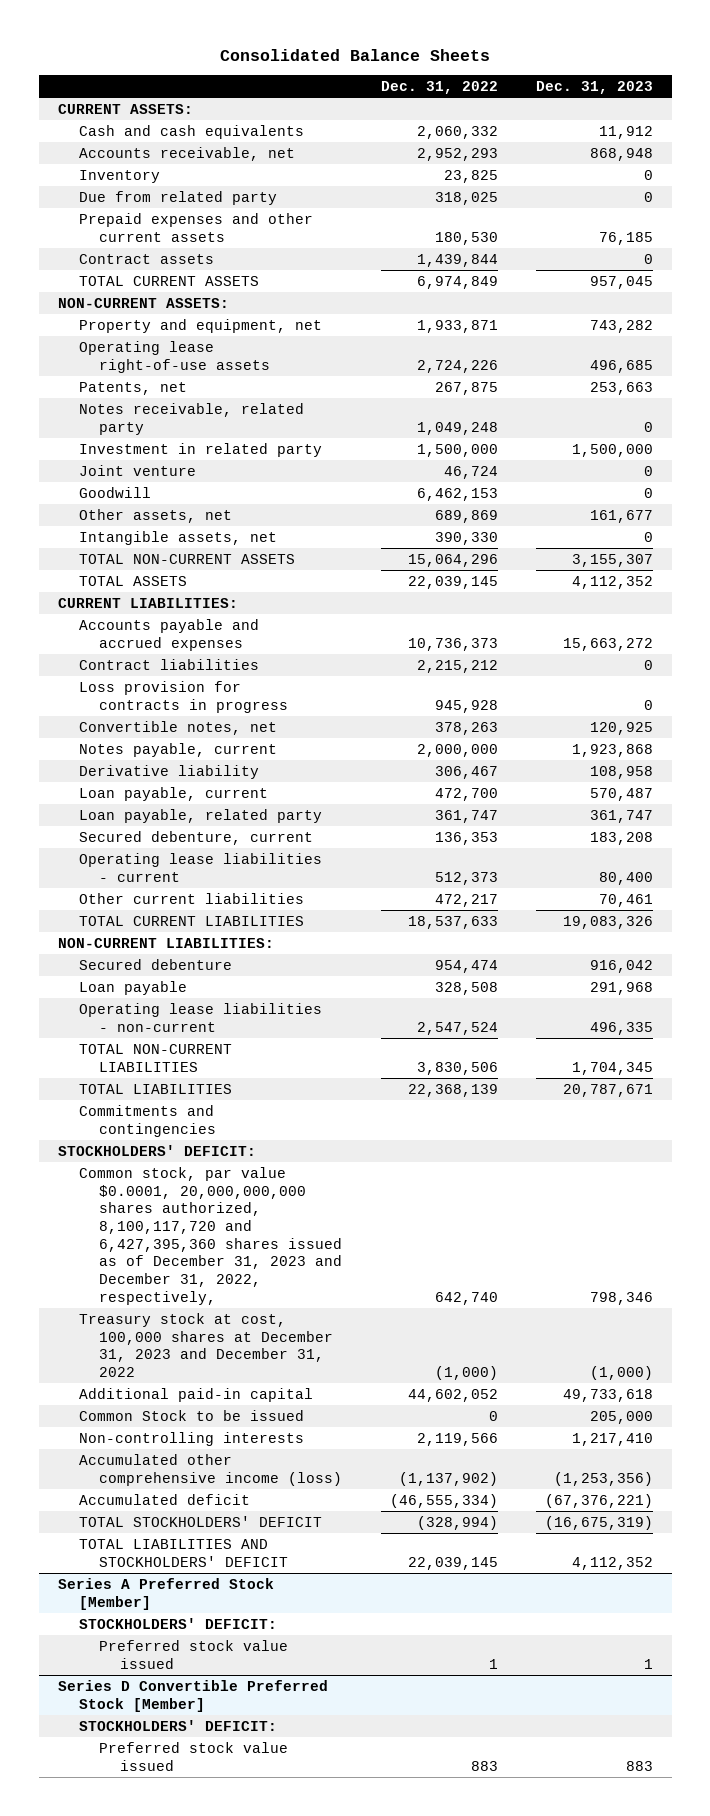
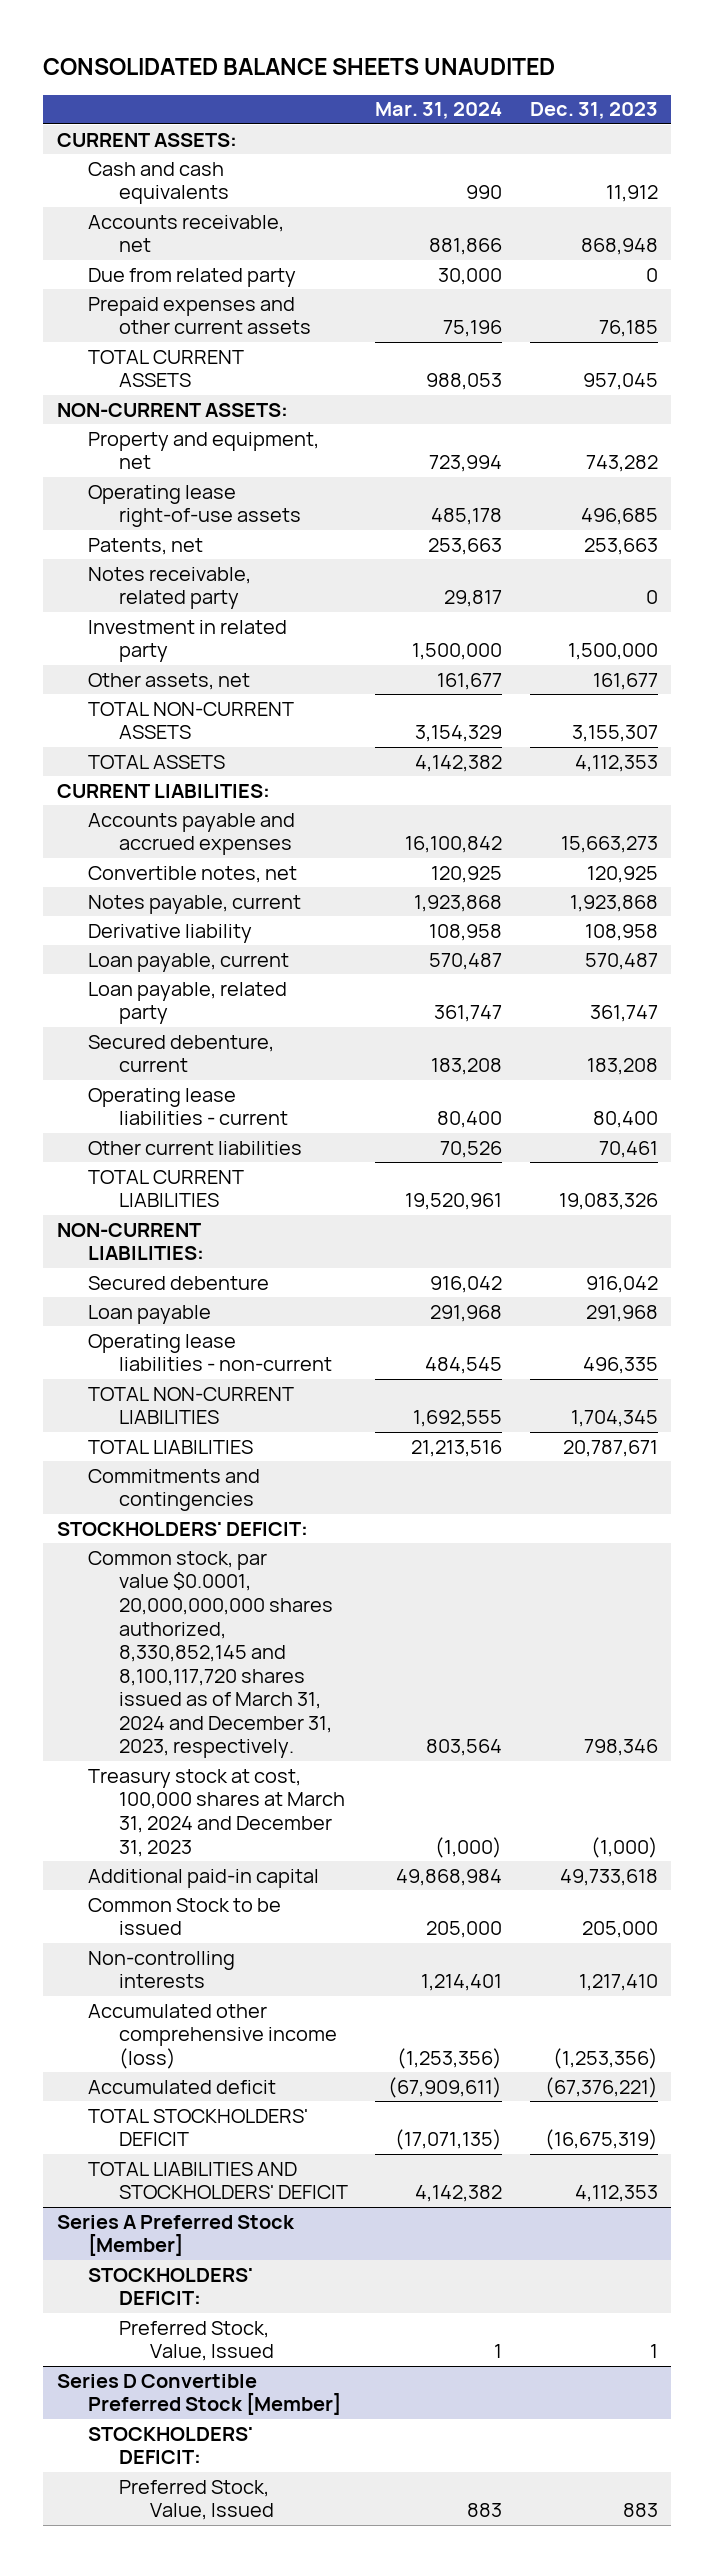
[220,48,491,61] Consolidated Balance Sheets -> [43,57,556,75] CONSOLIDATED BALANCE SHEETS UNAUDITED
[380,80,498,94] Dec. 31, 2022 -> none
none -> [375,102,503,120] Mar. 31, 2024
[78,169,160,183] Inventory -> none
[78,253,214,264] Contract assets -> none
[78,464,196,476] Joint venture -> none
[78,486,151,498] Goodwill -> none
[78,530,277,545] Intangible assets, net -> none
[571,575,653,589] 4,112,352 -> [574,754,658,772] 4,112,353
[78,658,259,670] Contract liabilities -> none
[78,680,289,713] Loss provision for contracts in progress -> none
[562,637,653,651] 15,663,272 -> [560,836,658,854] 15,663,273
[78,1166,343,1305] Common stock, par value $0.0001, 20,000,000,000 shares authorized, 8,100,117,720 and 6,427,395,360 shares issued as of December 31, 2023 and December 31, 2022, respectively, -> [88,1550,334,1759] Common stock, par value $0.0001, 20,000,000,000 shares authorized, 8,330,852,145 and 8,100,117,720 shares issued as of March 31, 2024 and December 31, 2023, respectively.
[78,1312,334,1377] Treasury stock at cost, 100,000 shares at December 31, 2023 and December 31, 2022 -> [88,1768,346,1857] Treasury stock at cost, 100,000 shares at March 31, 2024 and December 31, 2023
[571,1556,653,1570] 4,112,352 -> [574,2185,658,2203] 4,112,353
[99,1639,289,1669] Preferred stock value issued -> [119,2320,275,2362] Preferred Stock, Value, Issued
[99,1741,289,1771] Preferred stock value issued -> [119,2479,275,2521] Preferred Stock, Value, Issued

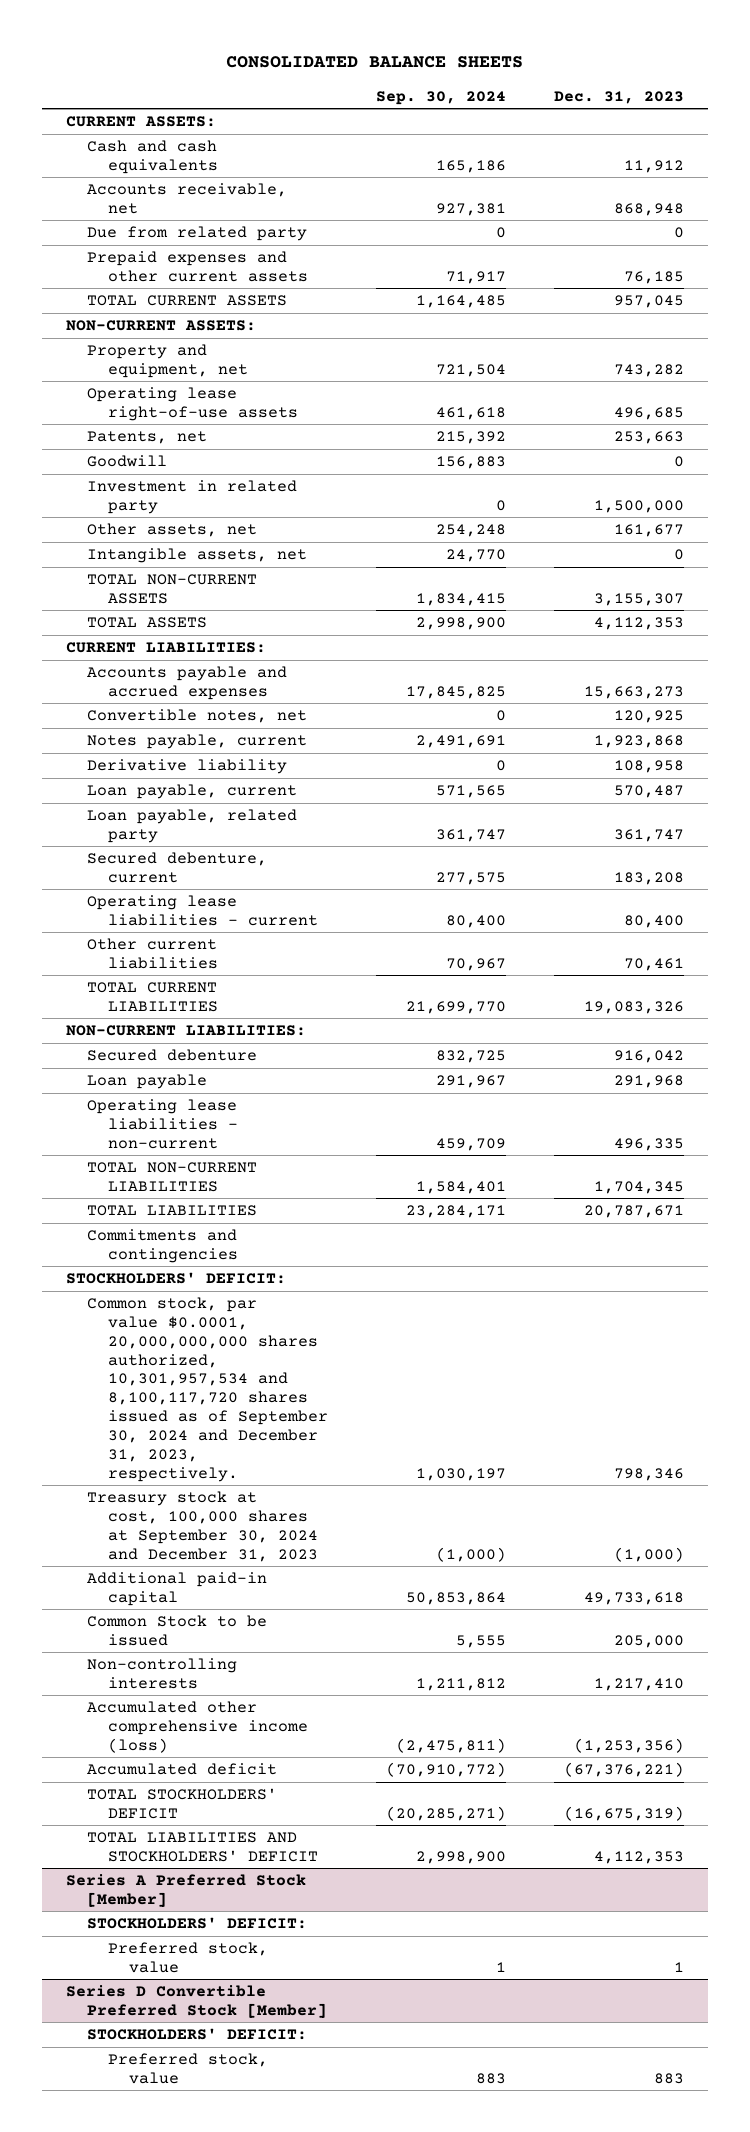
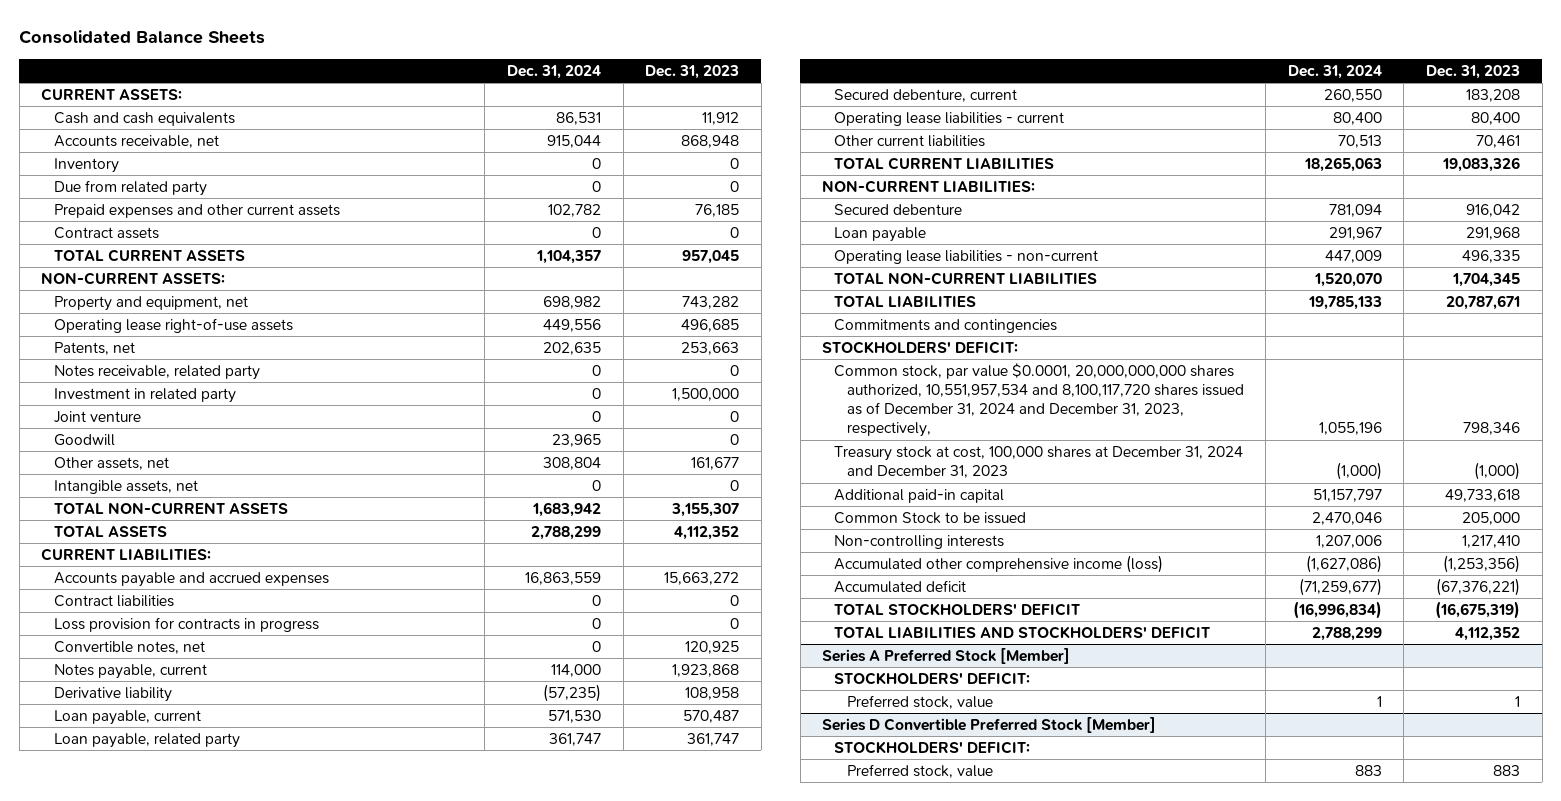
[226,56,524,69] CONSOLIDATED BALANCE SHEETS -> [19,30,266,45] Consolidated Balance Sheets
[376,90,507,105] Sep. 30, 2024 -> none
none -> [506,64,601,79] Dec. 31, 2024
none -> [53,158,119,174] Inventory
none -> [53,227,159,240] Contract assets
none -> [53,365,260,381] Notes receivable, related party
none -> [53,411,141,424] Joint venture
[87,455,168,468] Goodwill -> [53,434,115,447] Goodwill
[594,617,685,631] 4,112,353 -> [674,526,740,541] 4,112,352
[584,685,685,699] 15,663,273 -> [664,572,740,586] 15,663,272
none -> [53,595,174,608] Contract liabilities
none -> [53,617,319,633] Loss provision for contracts in progress
[87,1297,329,1482] Common stock, par value $0.0001, 20,000,000,000 shares authorized, 10,301,957,534 and 8,100,117,720 shares issued as of September 30, 2024 and December 31, 2023, respectively. -> [834,363,1244,438] Common stock, par value $0.0001, 20,000,000,000 shares authorized, 10,551,957,534 and 8,100,117,720 shares issued as of December 31, 2024 and December 31, 2023, respectively,
[87,1491,319,1562] Treasury stock at cost, 100,000 shares at September 30, 2024 and December 31, 2023 -> [834,446,1244,479] Treasury stock at cost, 100,000 shares at December 31, 2024 and December 31, 2023
[594,1850,685,1864] 4,112,353 -> [1455,627,1521,642] 4,112,352

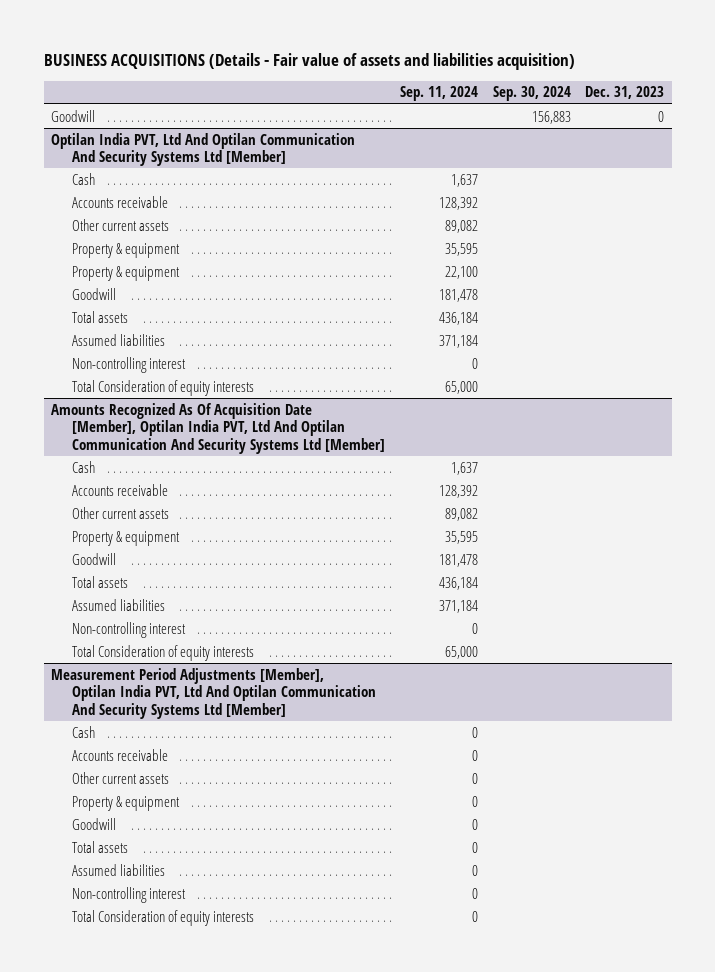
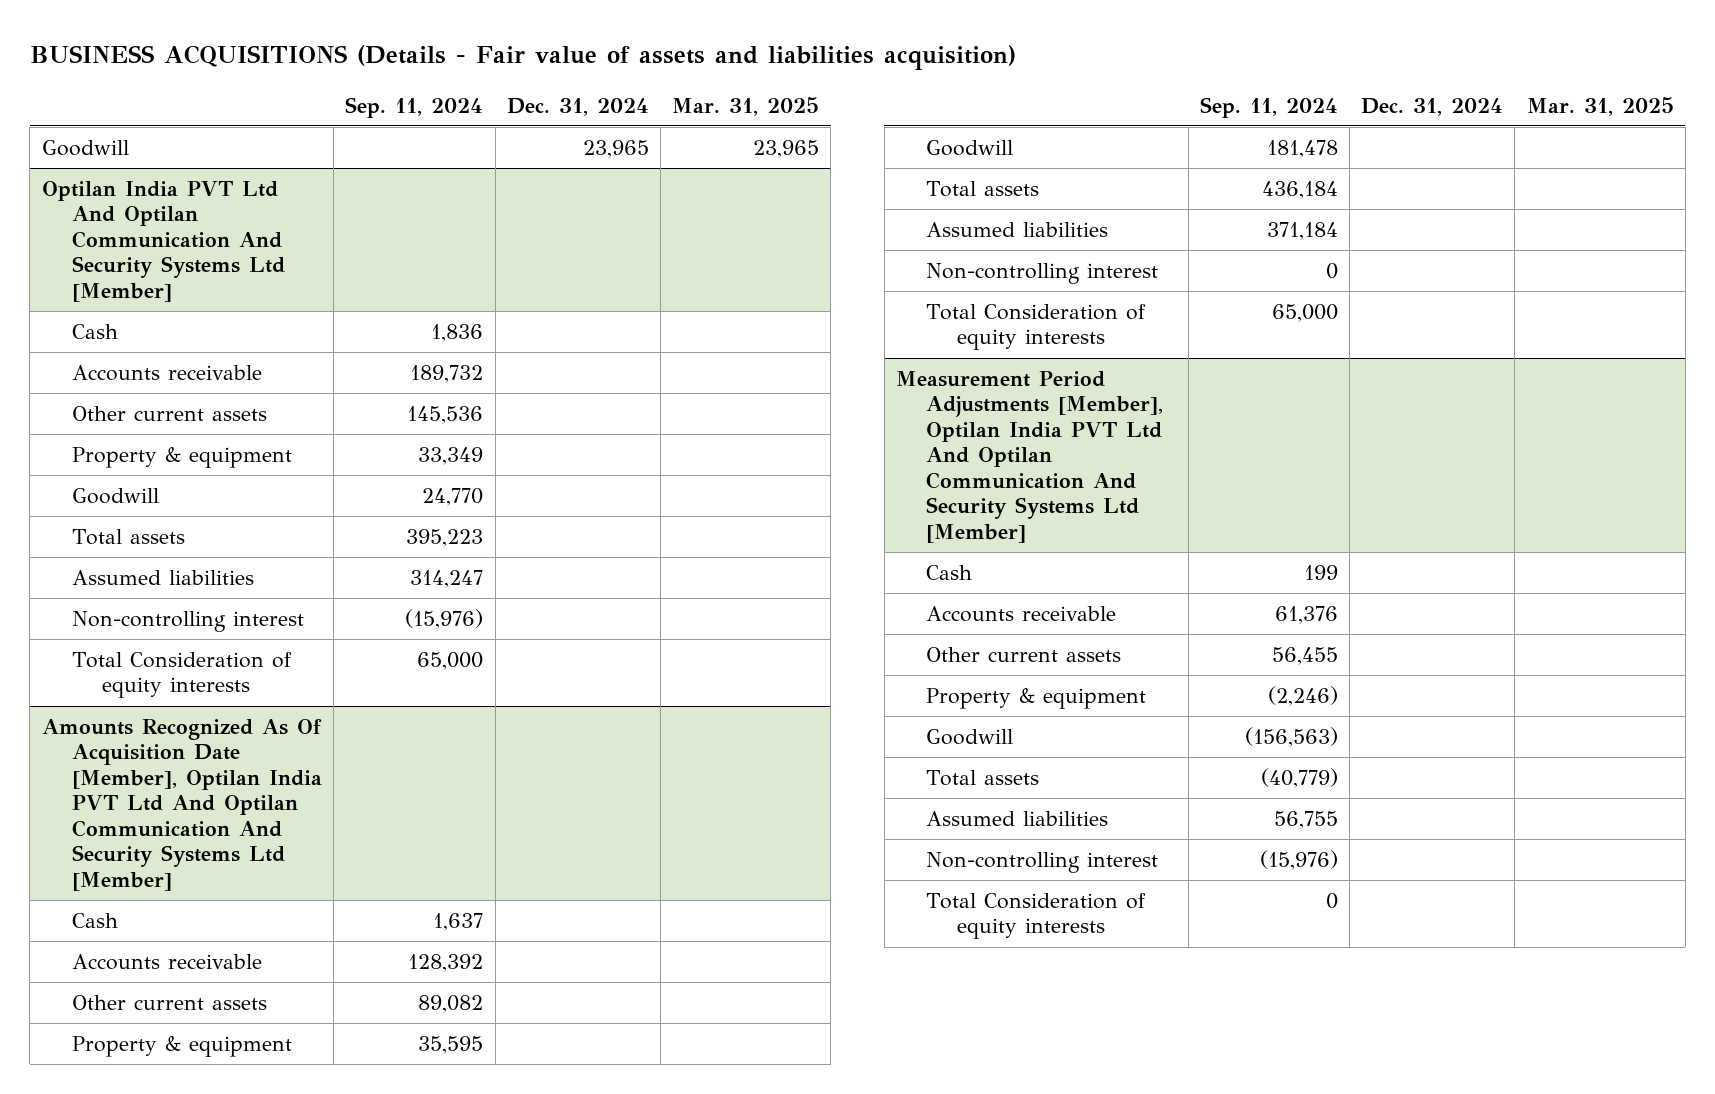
[492,86,571,102] Sep. 30, 2024 -> none
[585,86,665,100] Dec. 31, 2023 -> none
none -> [506,97,649,116] Dec. 31, 2024
none -> [672,96,820,116] Mar. 31, 2025
[72,265,181,281] Property & equipment -> none
[50,132,355,167] Optilan India PVT, Ltd And Optilan Communication And Security Systems Ltd [Member] -> [41,181,285,302] Optilan India PVT Ltd And Optilan Communication And Security Systems Ltd [Member]
[450,173,478,187] 1,637 -> [431,324,484,343] 1,836
[438,196,478,210] 128,392 -> [410,365,484,384] 189,732
[444,219,478,233] 89,082 -> [407,406,484,425] 145,536
[444,242,478,256] 35,595 -> [418,447,484,466] 33,349
[438,288,478,302] 181,478 -> [422,488,484,507] 24,770
[438,311,478,325] 436,184 -> [406,529,484,548] 395,223
[438,334,478,348] 371,184 -> [410,570,484,589] 314,247
[471,357,478,369] 0 -> [405,609,484,630] (15,976)
[50,402,386,454] Amounts Recognized As Of Acquisition Date [Member], Optilan India PVT, Ltd And Optilan Communication And Security Systems Ltd [Member] -> [41,719,322,891] Amounts Recognized As Of Acquisition Date [Member], Optilan India PVT Ltd And Optilan Communication And Security Systems Ltd [Member]
[50,667,377,719] Measurement Period Adjustments [Member], Optilan India PVT, Ltd And Optilan Communication And Security Systems Ltd [Member] -> [896,371,1164,543] Measurement Period Adjustments [Member], Optilan India PVT Ltd And Optilan Communication And Security Systems Ltd [Member]
[471,726,478,738] 0 -> [1303,565,1338,581] 199
[471,749,478,761] 0 -> [1274,606,1338,625] 61,376
[471,772,478,784] 0 -> [1271,647,1338,666] 56,455
[471,795,478,807] 0 -> [1267,686,1338,707] (2,246)
[471,818,478,830] 0 -> [1244,727,1338,748] (156,563)
[471,841,478,853] 0 -> [1260,768,1338,789] (40,779)
[471,864,478,876] 0 -> [1273,811,1338,830] 56,755
[471,887,478,899] 0 -> [1259,850,1338,871] (15,976)

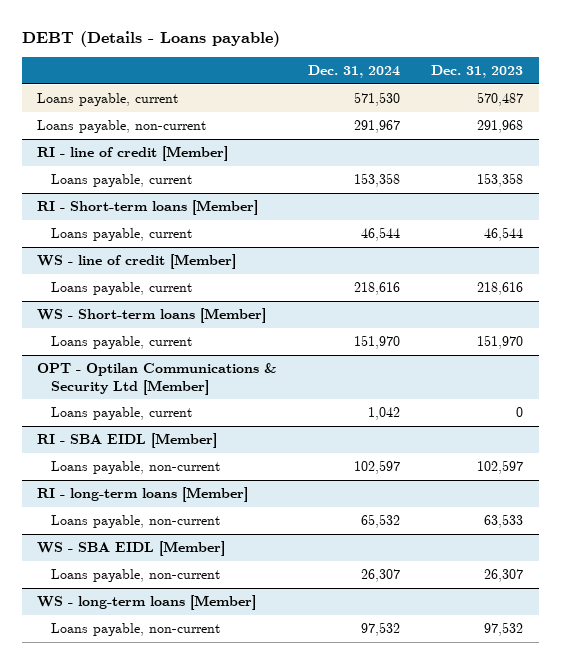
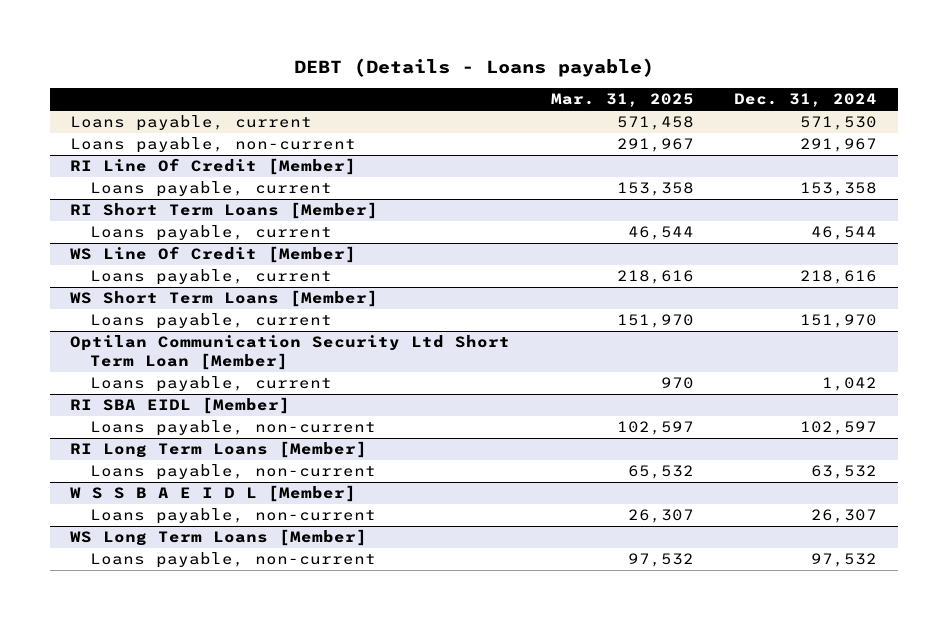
[431,65,524,79] Dec. 31, 2023 -> none
none -> [550,93,694,108] Mar. 31, 2025
[37,146,229,162] RI - line of credit [Member] -> [69,158,356,176] RI Line Of Credit [Member]
[37,200,259,216] RI - Short-term loans [Member] -> [69,202,378,220] RI Short Term Loans [Member]
[37,254,237,270] WS - line of credit [Member] -> [69,246,356,264] WS Line Of Credit [Member]
[37,308,267,324] WS - Short-term loans [Member] -> [69,290,378,308] WS Short Term Loans [Member]
[37,363,278,395] OPT - Optilan Communications & Security Ltd [Member] -> [69,335,510,370] Optilan Communication Security Ltd Short Term Loan [Member]
[37,433,218,449] RI - SBA EIDL [Member] -> [69,397,290,415] RI SBA EIDL [Member]
[37,487,249,503] RI - long-term loans [Member] -> [69,441,367,459] RI Long Term Loans [Member]
[361,514,401,529] 65,532 -> [811,465,878,480] 63,532
[37,541,226,557] WS - SBA EIDL [Member] -> [69,485,356,503] W S S B A E I D L [Member]
[37,595,257,611] WS - long-term loans [Member] -> [69,529,367,547] WS Long Term Loans [Member]

